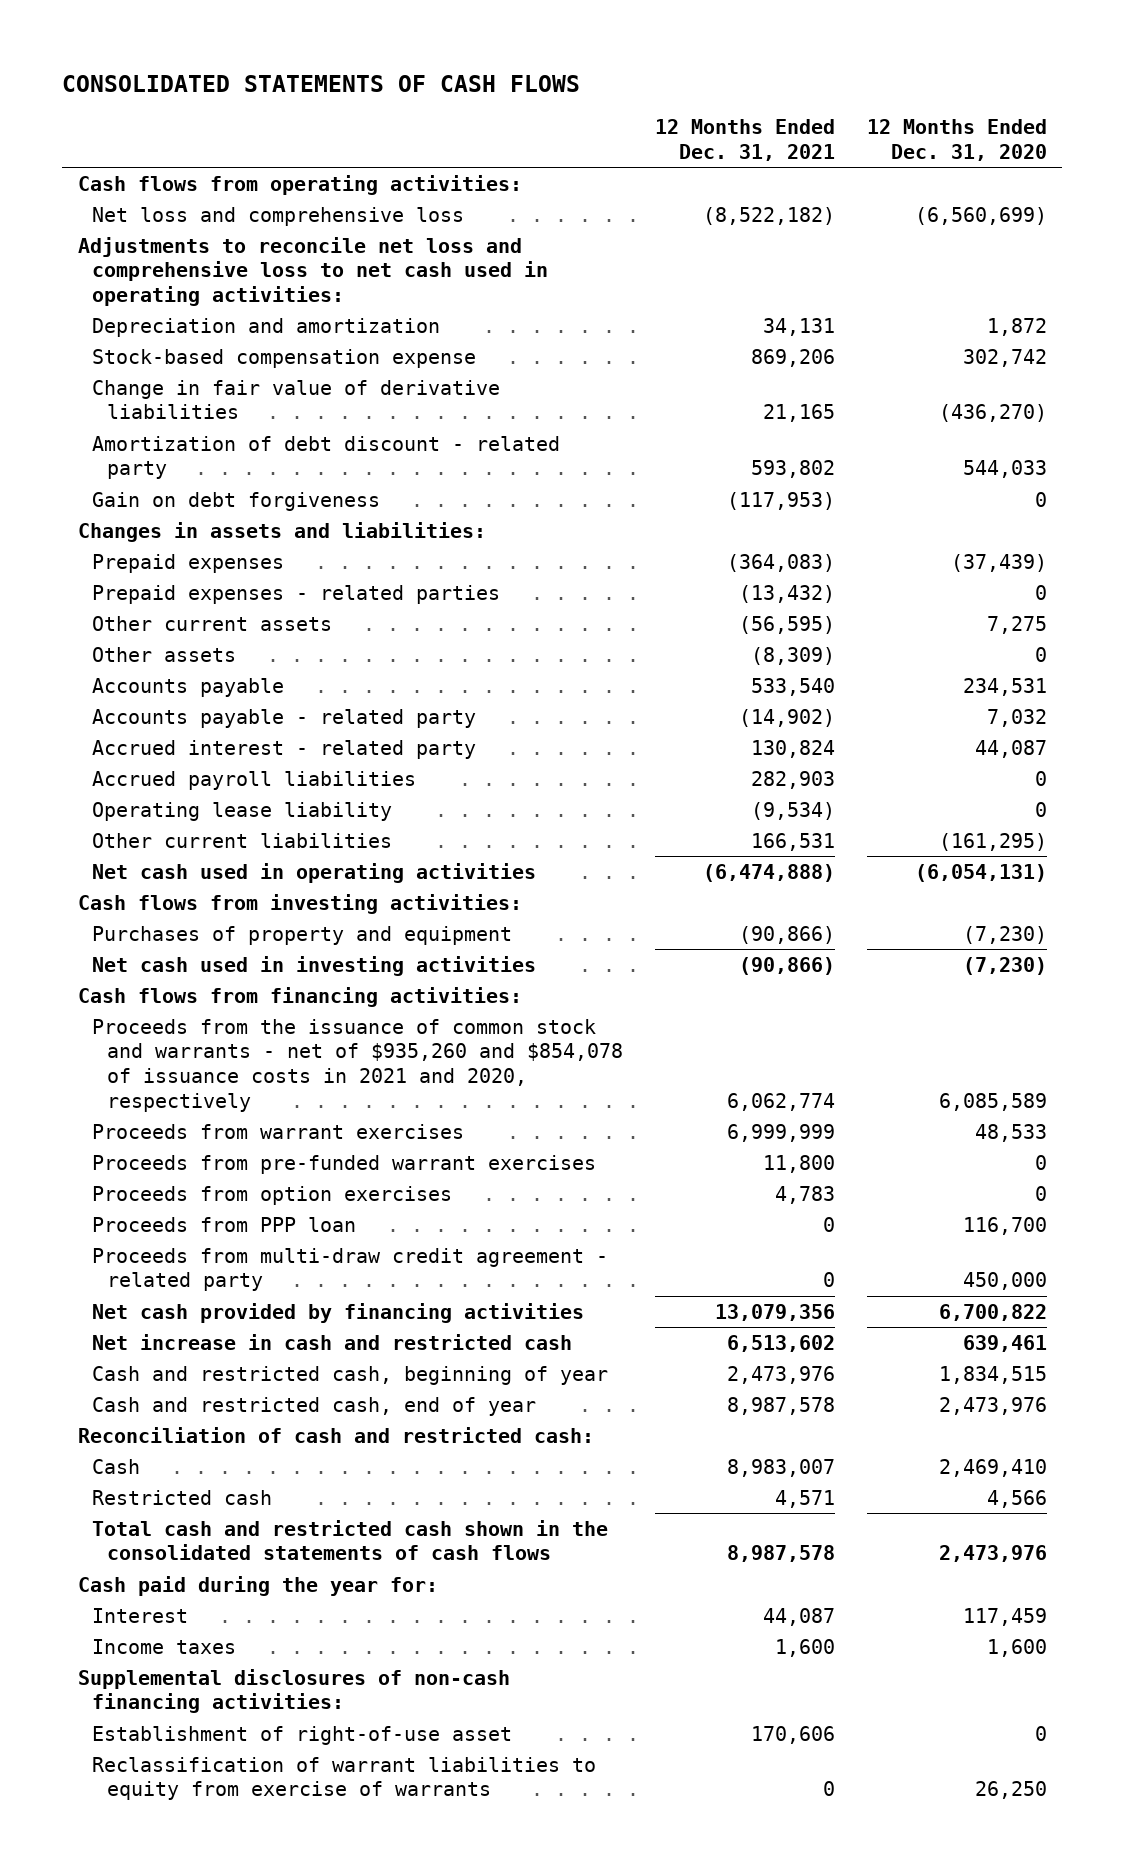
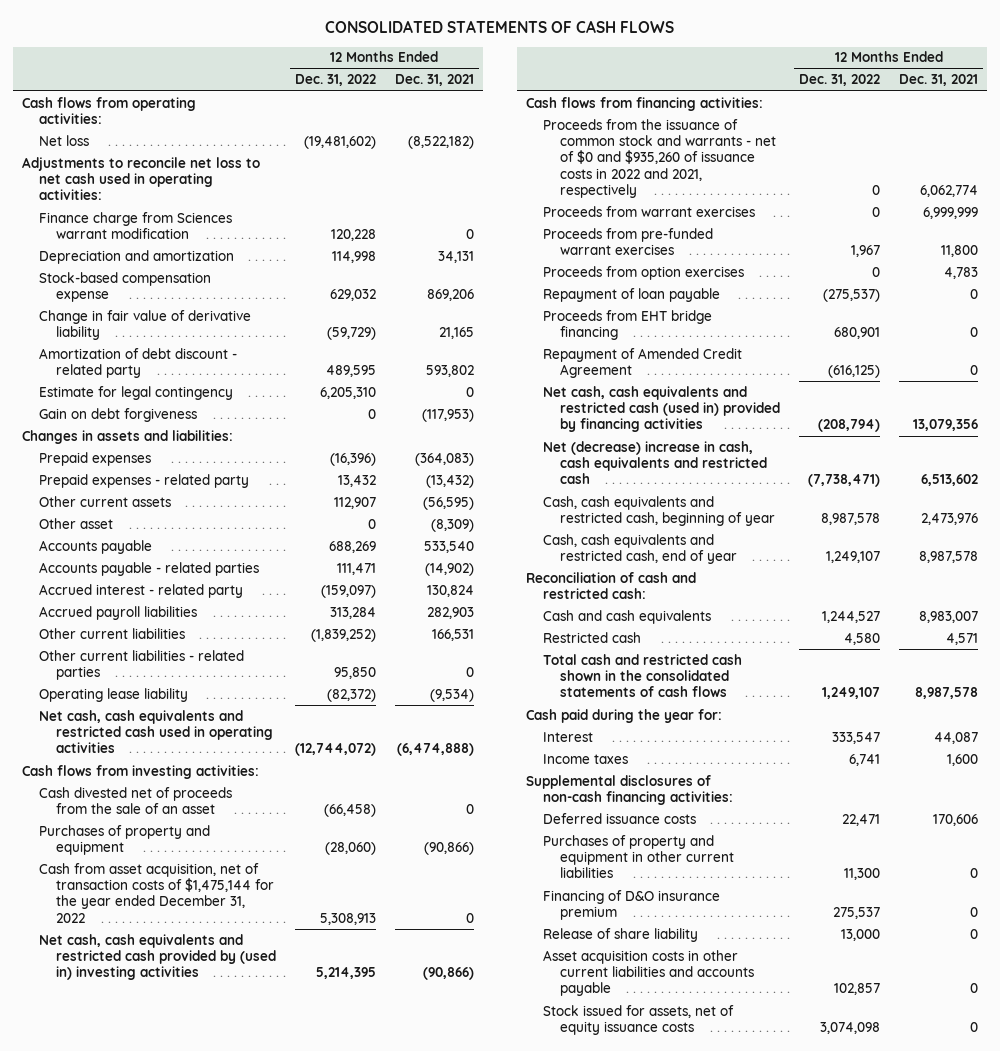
[866,119,1047,162] 12 Months Ended Dec. 31, 2020 -> none
none -> [295,74,377,87] Dec. 31, 2022
[92,206,465,226] Net loss and comprehensive loss -> [39,134,90,146] Net loss
[77,236,549,307] Adjustments to reconcile net loss and comprehensive loss to net cash used in operating activities: -> [21,156,260,201] Adjustments to reconcile net loss to net cash used in operating activities:
none -> [39,211,233,240] Finance charge from Sciences warrant modification
[92,379,501,420] Change in fair value of derivative liabilities -> [39,309,252,341] Change in fair value of derivative liability
none -> [39,385,234,400] Estimate for legal contingency
[92,584,501,604] Prepaid expenses - related parties -> [39,473,250,488] Prepaid expenses - related party
[92,646,237,662] Other assets -> [39,517,114,529] Other asset
[92,708,477,728] Accounts payable - related party -> [39,561,260,576] Accounts payable - related parties
none -> [39,649,245,681] Other current liabilities - related parties
[92,801,393,821] Operating lease liability -> [39,687,189,702] Operating lease liability
[92,862,537,883] Net cash used in operating activities -> [39,709,274,754] Net cash, cash equivalents and restricted cash used in operating activities
none -> [39,786,233,815] Cash divested net of proceeds from the sale of an asset
none -> [39,862,275,923] Cash from asset acquisition, net of transaction costs of $1,475,144 for the year ended December 31, 2022
[92,955,537,976] Net cash used in investing activities -> [39,933,277,981] Net cash, cash equivalents and restricted cash provided by (used in) investing activities
[92,1018,624,1112] Proceeds from the issuance of common stock and warrants - net of $935,260 and $854,078 of issuance costs in 2021 and 2020, respectively -> [543,118,777,198] Proceeds from the issuance of common stock and warrants - net of $0 and $935,260 of issuance costs in 2022 and 2021, respectively
[92,1216,357,1232] Proceeds from PPP loan -> none
[92,1247,609,1292] Proceeds from multi-draw credit agreement - related party -> none
none -> [543,287,721,302] Repayment of loan payable
none -> [543,309,713,341] Proceeds from EHT bridge financing
none -> [543,347,743,379] Repayment of Amended Credit Agreement
[92,1302,585,1323] Net cash provided by financing activities -> [543,385,781,433] Net cash, cash equivalents and restricted cash (used in) provided by financing activities
[92,1333,573,1350] Net increase in cash and restricted cash -> [543,440,768,485] Net (decrease) increase in cash, cash equivalents and restricted cash
[92,1365,609,1385] Cash and restricted cash, beginning of year -> [543,495,776,527] Cash, cash equivalents and restricted cash, beginning of year
[92,1396,537,1416] Cash and restricted cash, end of year -> [543,533,738,565] Cash, cash equivalents and restricted cash, end of year
[92,1458,141,1474] Cash -> [543,609,712,624] Cash and cash equivalents
[92,1725,513,1745] Establishment of right-of-use asset -> [543,812,697,824] Deferred issuance costs
none -> [543,834,735,879] Purchases of property and equipment in other current liabilities
none -> [543,889,721,921] Financing of D&O insurance premium
none -> [543,927,699,942] Release of share liability
[92,1756,597,1801] Reclassification of warrant liabilities to equity from exercise of warrants -> [543,949,755,997] Asset acquisition costs in other current liabilities and accounts payable
none -> [543,1004,735,1036] Stock issued for assets, net of equity issuance costs

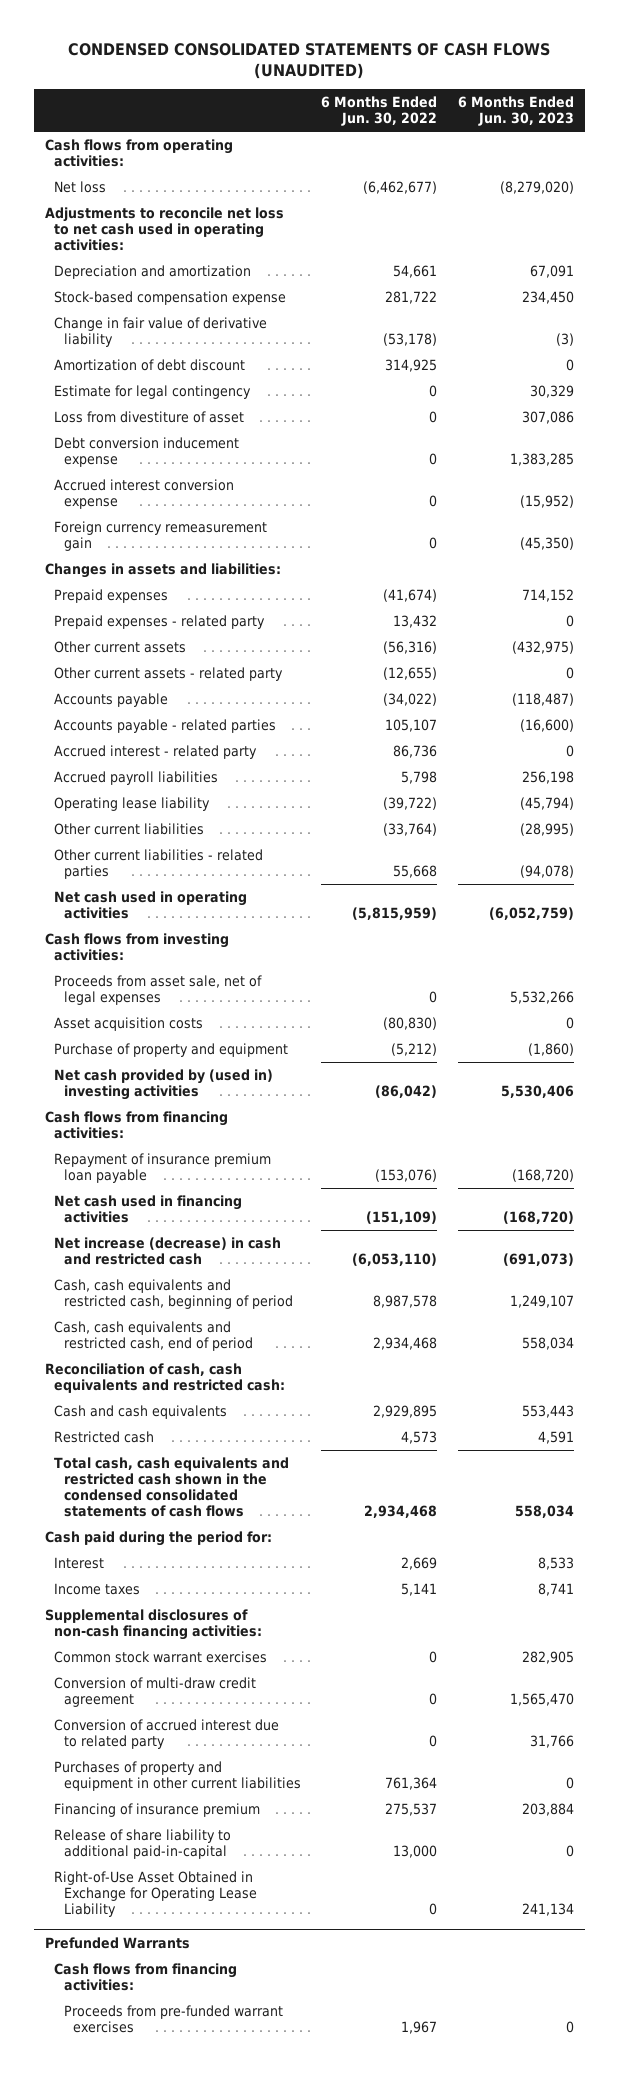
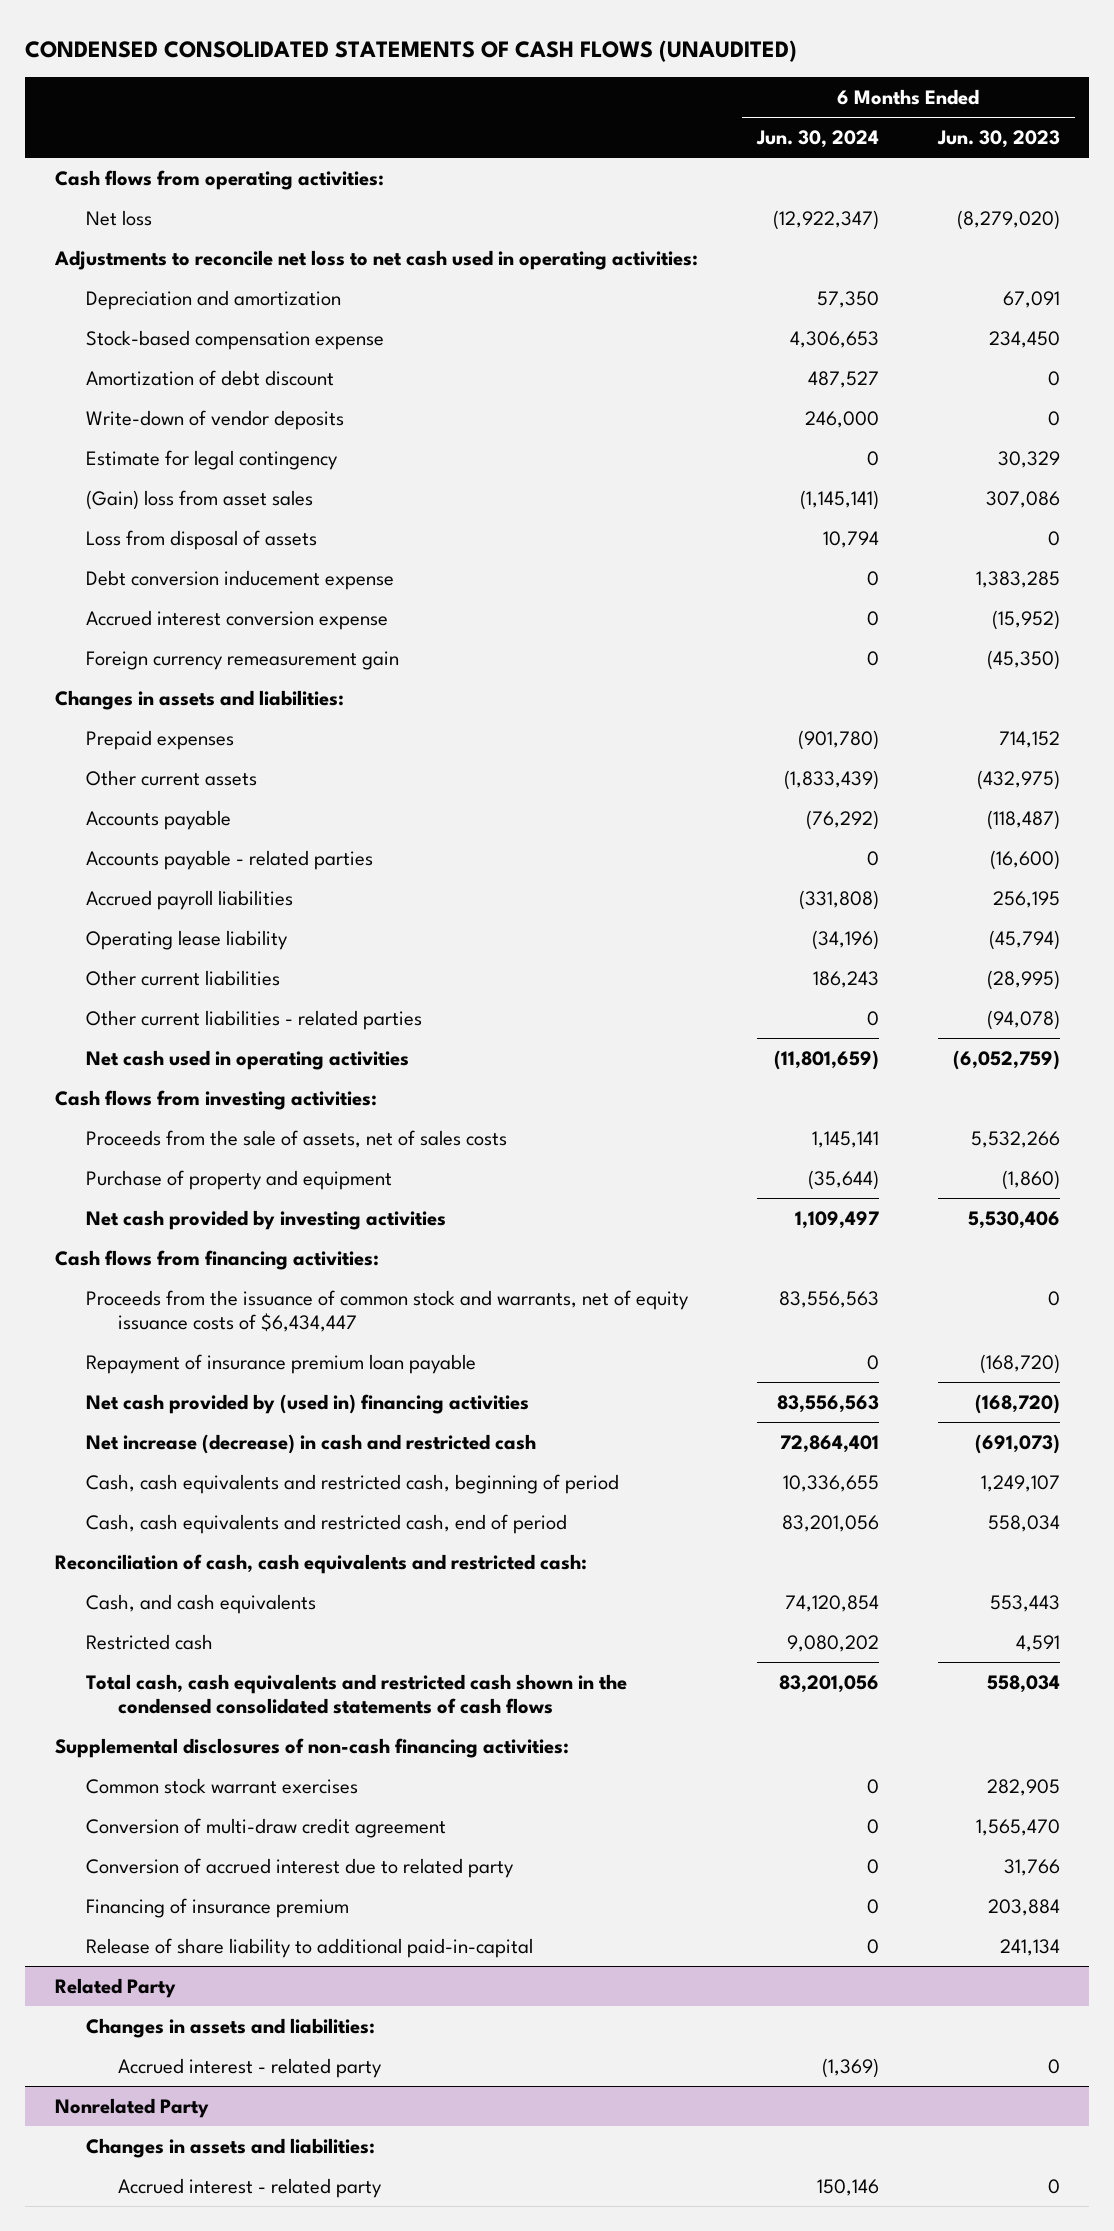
[321,96,438,127] 6 Months Ended Jun. 30, 2022 -> none
none -> [755,130,879,149] Jun. 30, 2024
[54,316,268,347] Change in fair value of derivative liability -> none
none -> [86,409,345,430] Write-down of vendor deposits
[54,410,245,423] Loss from divestiture of asset -> [86,489,314,510] (Gain) loss from asset sales
none -> [86,529,318,550] Loss from disposal of assets
[54,614,266,629] Prepaid expenses - related party -> none
[54,666,284,681] Other current assets - related party -> none
[54,744,258,759] Accrued interest - related party -> none
[522,770,575,784] 256,198 -> [992,890,1060,908] 256,195
[54,1016,204,1031] Asset acquisition costs -> none
[54,974,263,1005] Proceeds from asset sale, net of legal expenses -> [86,1129,508,1148] Proceeds from the sale of assets, net of sales costs
[54,1068,274,1100] Net cash provided by (used in) investing activities -> [86,1209,447,1230] Net cash provided by investing activities
none -> [86,1289,690,1332] Proceeds from the issuance of common stock and warrants, net of equity issuance costs of $6,434,447
[54,1194,243,1223] Net cash used in financing activities -> [86,1393,530,1414] Net cash provided by (used in) financing activities
[54,1404,228,1419] Cash and cash equivalents -> [86,1593,317,1614] Cash, and cash equivalents
[44,1530,272,1546] Cash paid during the period for: -> none
[54,1556,105,1569] Interest -> none
[54,1582,141,1595] Income taxes -> none
[54,1760,301,1791] Purchases of property and equipment in other current liabilities -> none
[54,1870,257,1917] Right-of-Use Asset Obtained in Exchange for Operating Lease Liability -> none
[44,1936,190,1949] Prefunded Warrants -> none
[54,1962,238,1991] Cash flows from financing activities: -> none
[63,2004,283,2033] Proceeds from pre-funded warrant exercises -> none
[566,1844,575,1857] 0 -> [999,1938,1060,1956] 241,134
none -> [54,1977,176,1998] Related Party
none -> [86,2017,376,2038] Changes in assets and liabilities:
none -> [117,2057,382,2078] Accrued interest - related party
none -> [54,2097,209,2118] Nonrelated Party
none -> [86,2137,376,2158] Changes in assets and liabilities:
none -> [117,2177,382,2198] Accrued interest - related party

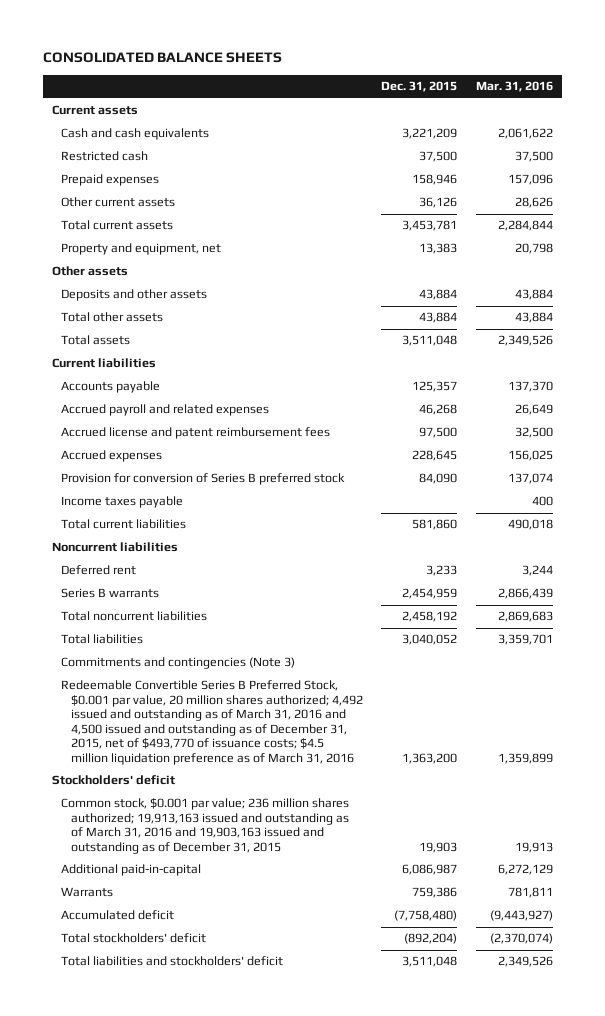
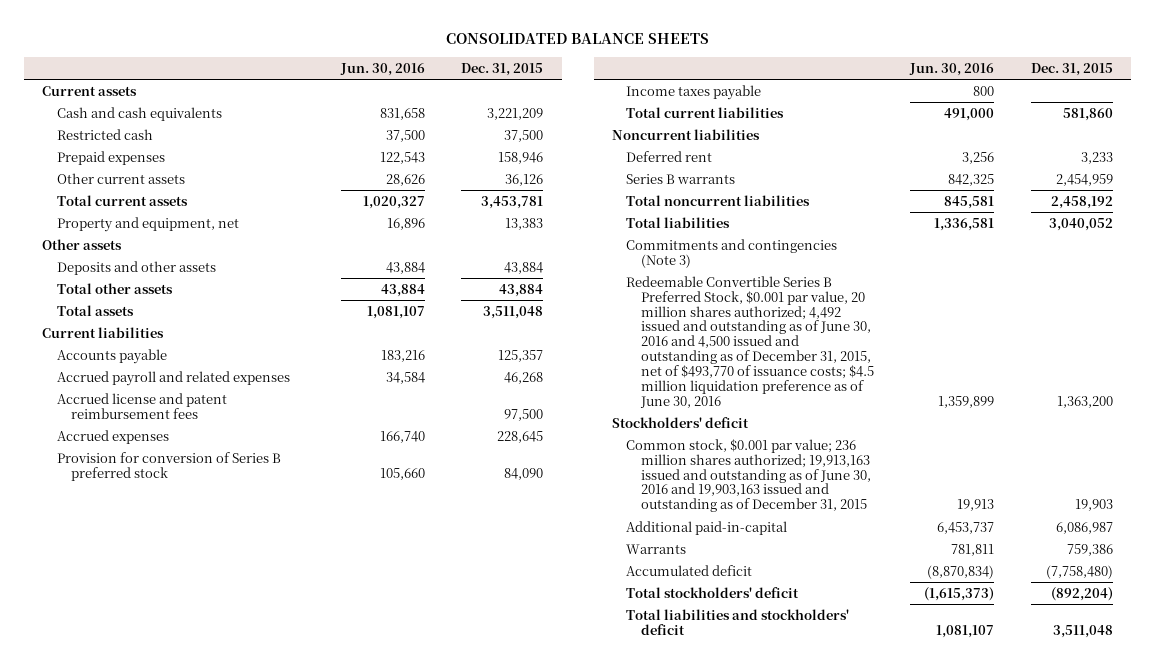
[475,81,553,93] Mar. 31, 2016 -> none
none -> [339,62,425,76] Jun. 30, 2016
[61,680,363,765] Redeemable Convertible Series B Preferred Stock, $0.001 par value, 20 million shares authorized; 4,492 issued and outstanding as of March 31, 2016 and 4,500 issued and outstanding as of December 31, 2015, net of $493,770 of issuance costs; $4.5 million liquidation preference as of March 31, 2016 -> [626,275,874,408] Redeemable Convertible Series B Preferred Stock, $0.001 par value, 20 million shares authorized; 4,492 issued and outstanding as of June 30, 2016 and 4,500 issued and outstanding as of December 31, 2015, net of $493,770 of issuance costs; $4.5 million liquidation preference as of June 30, 2016
[61,798,350,854] Common stock, $0.001 par value; 236 million shares authorized; 19,913,163 issued and outstanding as of March 31, 2016 and 19,903,163 issued and outstanding as of December 31, 2015 -> [626,438,871,513] Common stock, $0.001 par value; 236 million shares authorized; 19,913,163 issued and outstanding as of June 30, 2016 and 19,903,163 issued and outstanding as of December 31, 2015

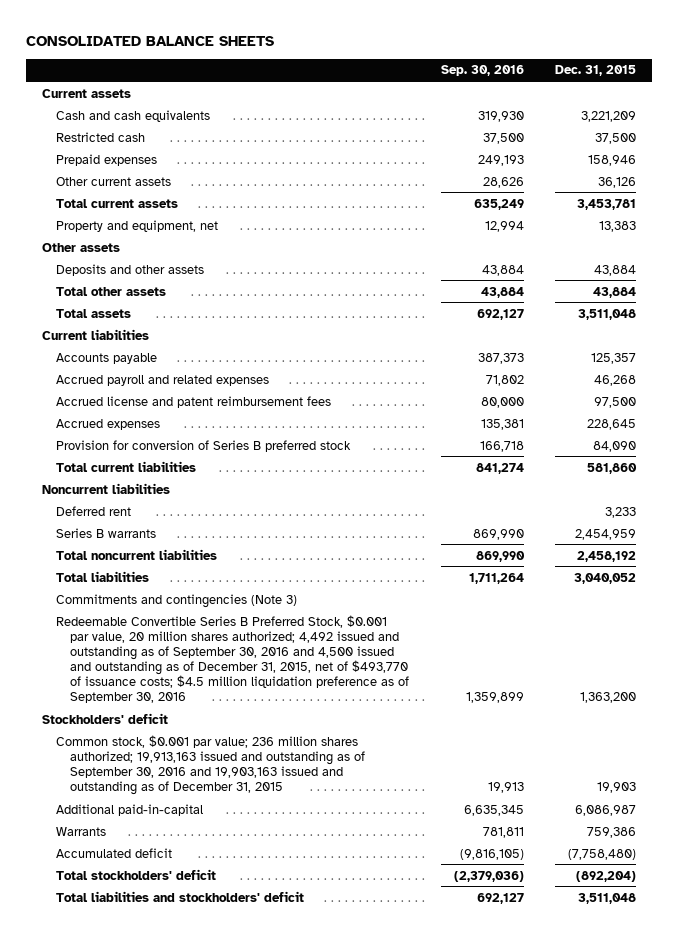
[339,62,425,76] Jun. 30, 2016 -> none
none -> [440,65,524,77] Sep. 30, 2016
[626,84,762,100] Income taxes payable -> none
[626,275,874,408] Redeemable Convertible Series B Preferred Stock, $0.001 par value, 20 million shares authorized; 4,492 issued and outstanding as of June 30, 2016 and 4,500 issued and outstanding as of December 31, 2015, net of $493,770 of issuance costs; $4.5 million liquidation preference as of June 30, 2016 -> [56,614,410,703] Redeemable Convertible Series B Preferred Stock, $0.001 par value, 20 million shares authorized; 4,492 issued and outstanding as of September 30, 2016 and 4,500 issued and outstanding as of December 31, 2015, net of $493,770 of issuance costs; $4.5 million liquidation preference as of September 30, 2016
[626,438,871,513] Common stock, $0.001 par value; 236 million shares authorized; 19,913,163 issued and outstanding as of June 30, 2016 and 19,903,163 issued and outstanding as of December 31, 2015 -> [56,734,366,795] Common stock, $0.001 par value; 236 million shares authorized; 19,913,163 issued and outstanding as of September 30, 2016 and 19,903,163 issued and outstanding as of December 31, 2015

